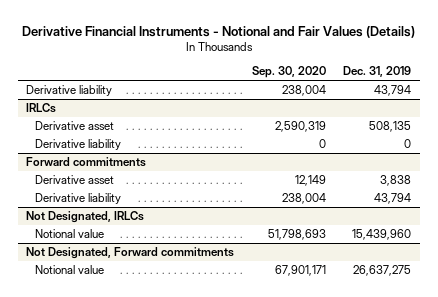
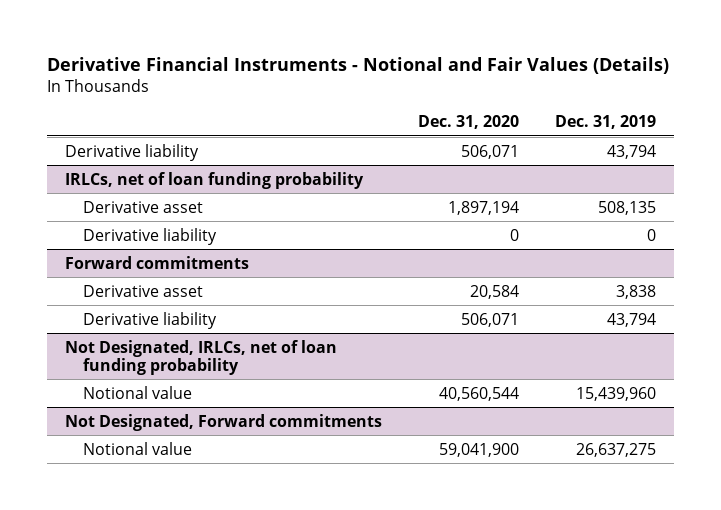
[251,66,326,79] Sep. 30, 2020 -> none
none -> [417,115,519,130] Dec. 31, 2020
[26,102,57,113] IRLCs -> [64,171,364,189] IRLCs, net of loan funding probability
[26,210,145,223] Not Designated, IRLCs -> none
none -> [64,339,337,376] Not Designated, IRLCs, net of loan funding probability

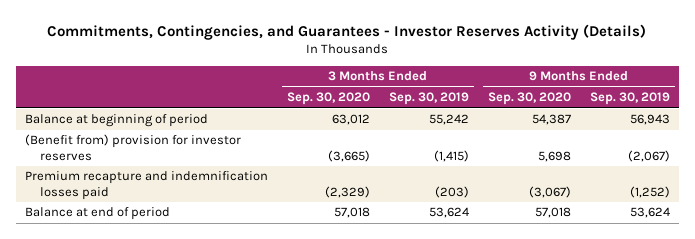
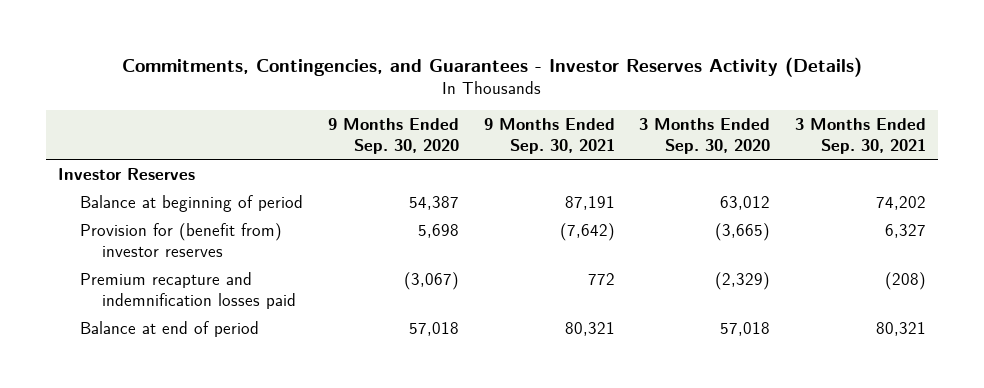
[388,92,469,106] Sep. 30, 2019 -> none
[589,92,670,106] Sep. 30, 2019 -> none
none -> [483,118,615,154] 9 Months Ended Sep. 30, 2021
none -> [795,118,927,154] 3 Months Ended Sep. 30, 2021
none -> [58,167,196,180] Investor Reserves
[25,134,242,161] (Benefit from) provision for investor reserves -> [80,222,283,257] Provision for (benefit from) investor reserves

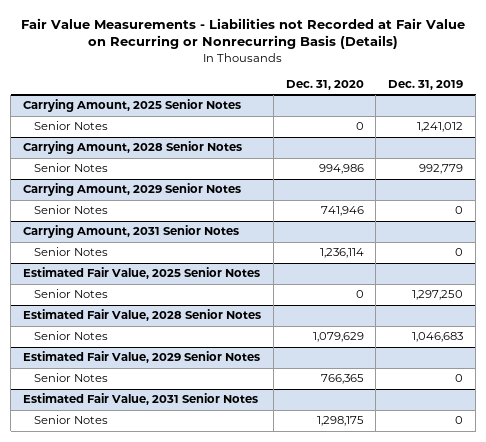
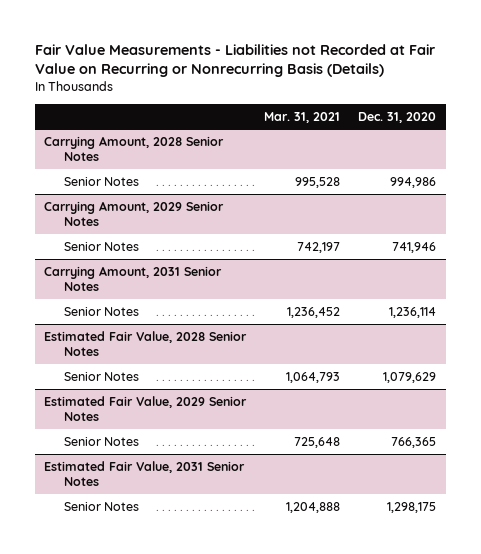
[388,79,464,90] Dec. 31, 2019 -> none
none -> [264,111,341,123] Mar. 31, 2021
[23,99,242,113] Carrying Amount, 2025 Senior Notes -> none
[34,121,109,131] Senior Notes -> none
[23,267,261,280] Estimated Fair Value, 2025 Senior Notes -> none
[34,289,109,299] Senior Notes -> none

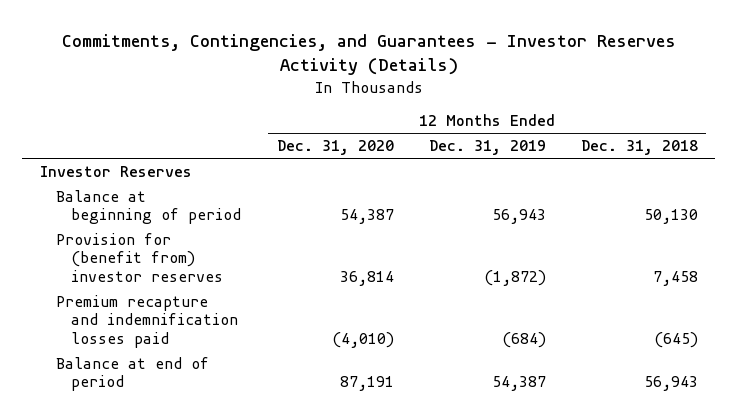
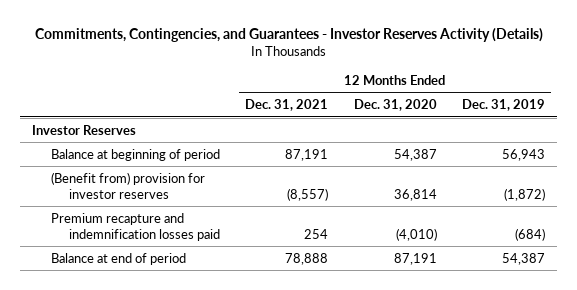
[580,140,698,156] Dec. 31, 2018 -> none
none -> [245,99,329,112] Dec. 31, 2021
[55,232,224,282] Provision for (benefit from) investor reserves -> [50,171,205,199] (Benefit from) provision for investor reserves

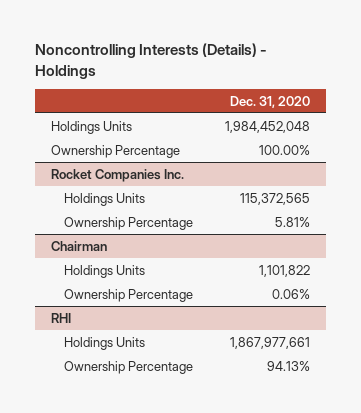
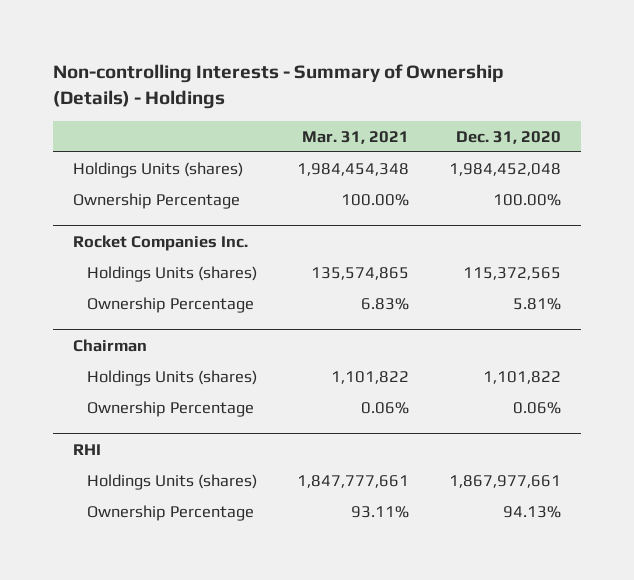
[35,43,268,79] Noncontrolling Interests (Details) - Holdings -> [52,64,504,109] Non-controlling Interests - Summary of Ownership (Details) - Holdings
none -> [301,130,409,144] Mar. 31, 2021
[51,120,133,134] Holdings Units -> [72,162,243,179] Holdings Units (shares)
[63,192,145,206] Holdings Units -> [86,266,257,283] Holdings Units (shares)
[63,264,145,278] Holdings Units -> [86,370,257,387] Holdings Units (shares)
[63,336,145,350] Holdings Units -> [86,474,257,491] Holdings Units (shares)

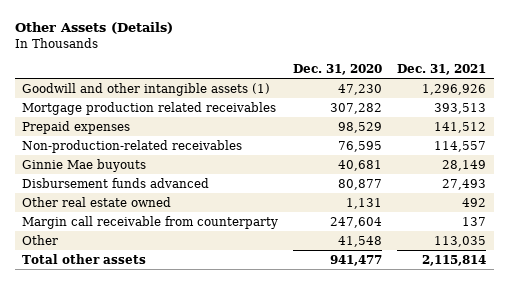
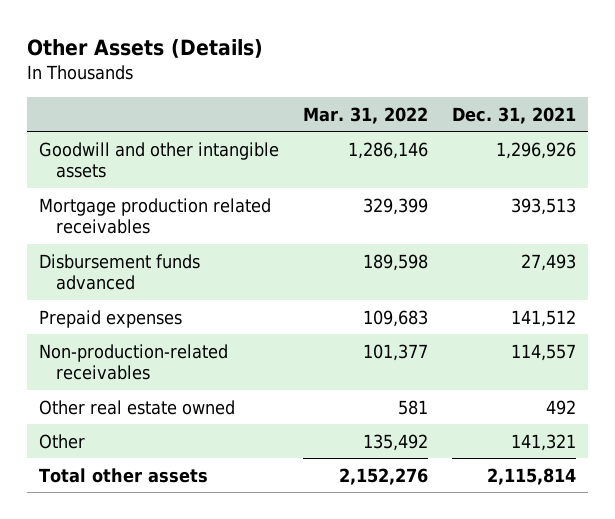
[293,63,383,75] Dec. 31, 2020 -> none
none -> [302,107,428,125] Mar. 31, 2022
[22,82,271,96] Goodwill and other intangible assets (1) -> [38,141,279,179] Goodwill and other intangible assets
[22,177,210,188] Disbursement funds advanced -> [38,253,200,291] Disbursement funds advanced
[22,158,147,172] Ginnie Mae buyouts -> none
[22,215,279,229] Margin call receivable from counterparty -> none
[434,235,487,247] 113,035 -> [510,433,576,451] 141,321

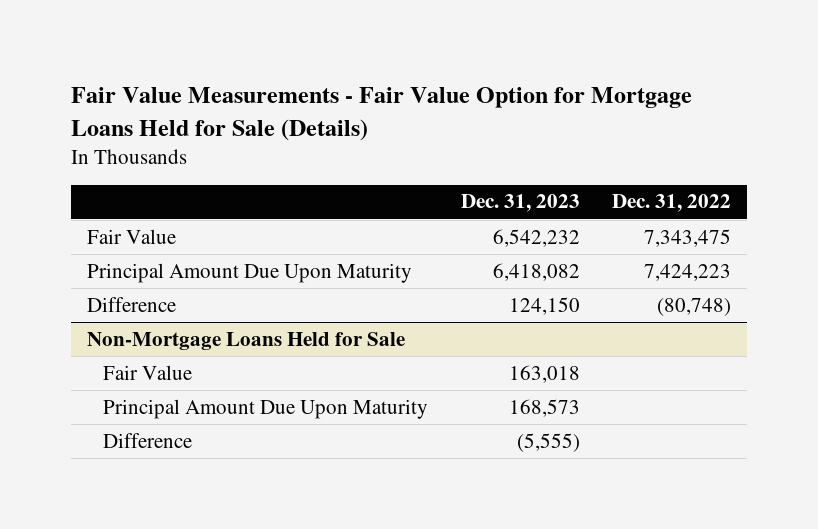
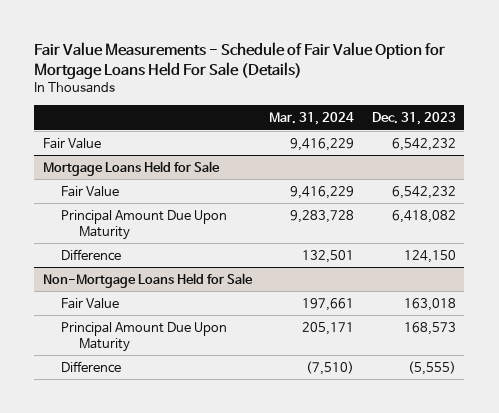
[70,87,692,141] Fair Value Measurements - Fair Value Option for Mortgage Loans Held for Sale (Details) -> [34,41,446,79] Fair Value Measurements - Schedule of Fair Value Option for Mortgage Loans Held For Sale (Details)
[611,194,731,213] Dec. 31, 2022 -> none
none -> [269,112,355,126] Mar. 31, 2024
none -> [42,160,220,176] Mortgage Loans Held for Sale
none -> [60,185,119,197] Fair Value

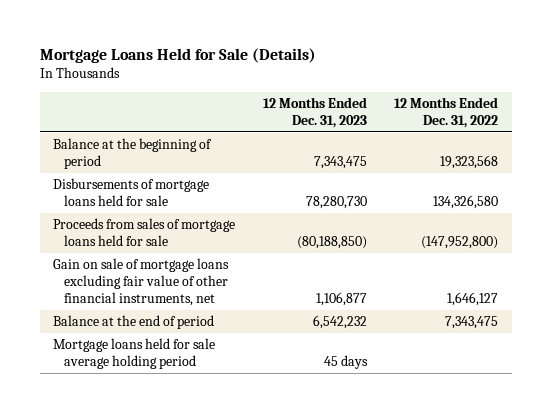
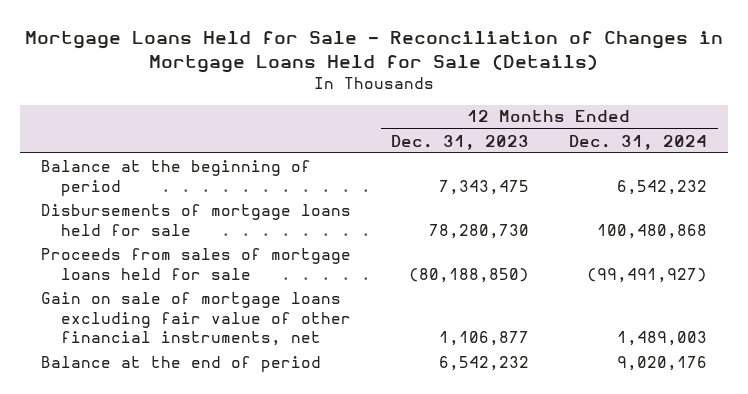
[39,48,316,64] Mortgage Loans Held for Sale (Details) -> [25,31,724,74] Mortgage Loans Held for Sale - Reconciliation of Changes in Mortgage Loans Held for Sale (Details)
[393,96,498,128] 12 Months Ended Dec. 31, 2022 -> none
none -> [569,134,708,150] Dec. 31, 2024
[53,338,216,369] Mortgage loans held for sale average holding period -> none

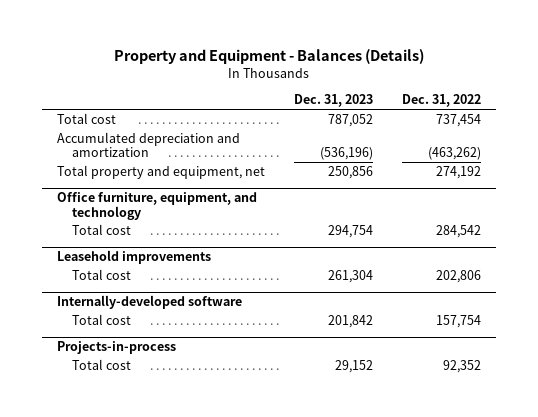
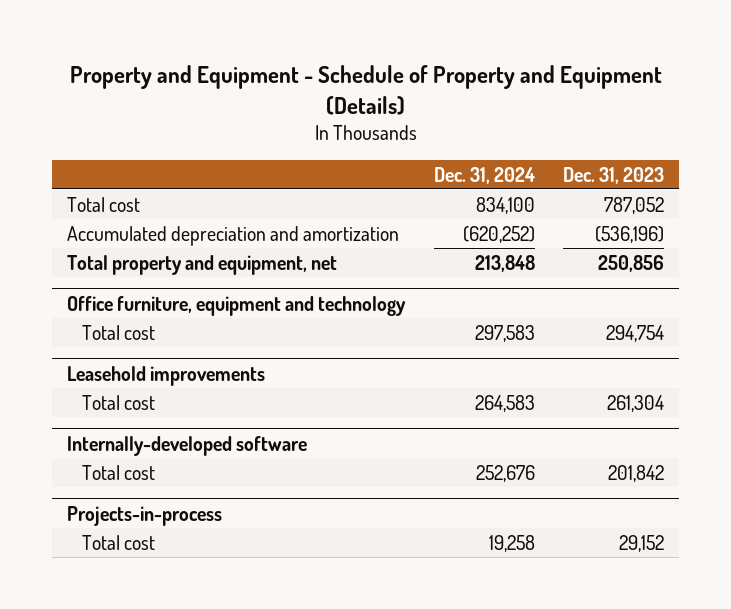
[113,49,424,65] Property and Equipment - Balances (Details) -> [69,65,662,115] Property and Equipment - Schedule of Property and Equipment (Details)
[402,94,482,108] Dec. 31, 2022 -> none
none -> [433,166,535,184] Dec. 31, 2024
[56,192,257,220] Office furniture, equipment, and technology -> [66,295,406,316] Office furniture, equipment and technology

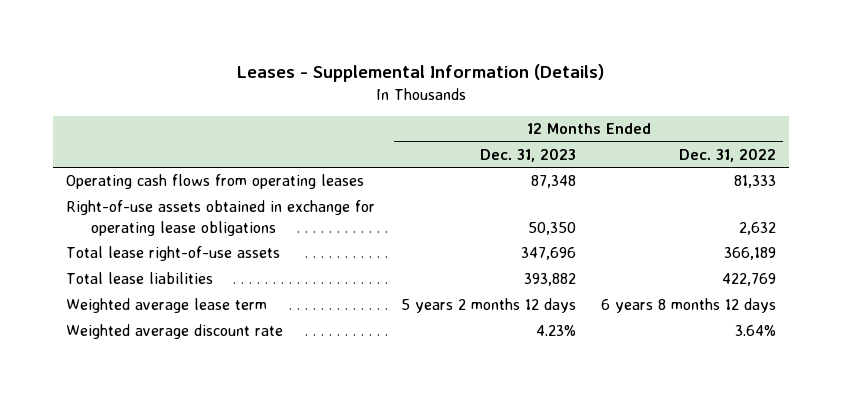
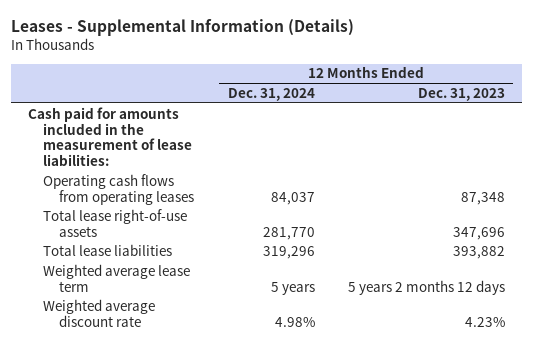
[679,147,777,162] Dec. 31, 2022 -> none
none -> [227,88,315,102] Dec. 31, 2024
none -> [27,106,193,167] Cash paid for amounts included in the measurement of lease liabilities:
[66,200,376,236] Right-of-use assets obtained in exchange for operating lease obligations -> none

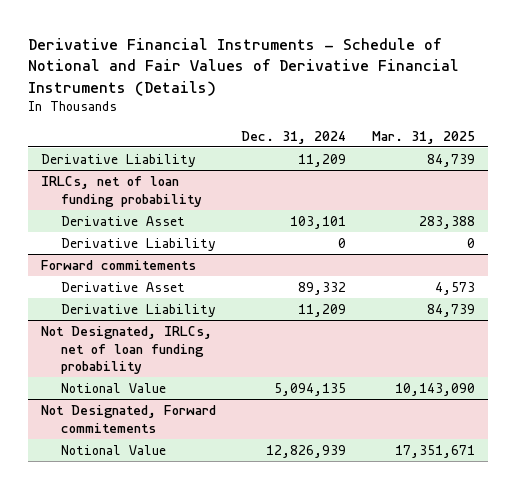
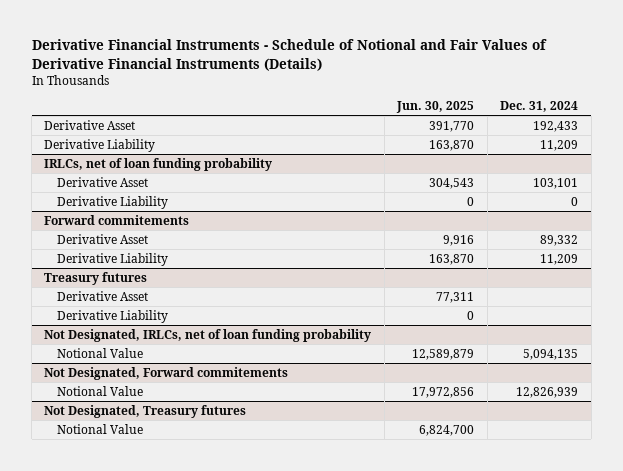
[371,130,475,144] Mar. 31, 2025 -> none
none -> [396,101,475,114] Jun. 30, 2025
none -> [44,119,136,130] Derivative Asset
none -> [44,271,148,285] Treasury futures
none -> [56,290,148,301] Derivative Asset
none -> [56,309,168,323] Derivative Liability
none -> [44,404,247,418] Not Designated, Treasury futures
none -> [56,423,143,434] Notional Value

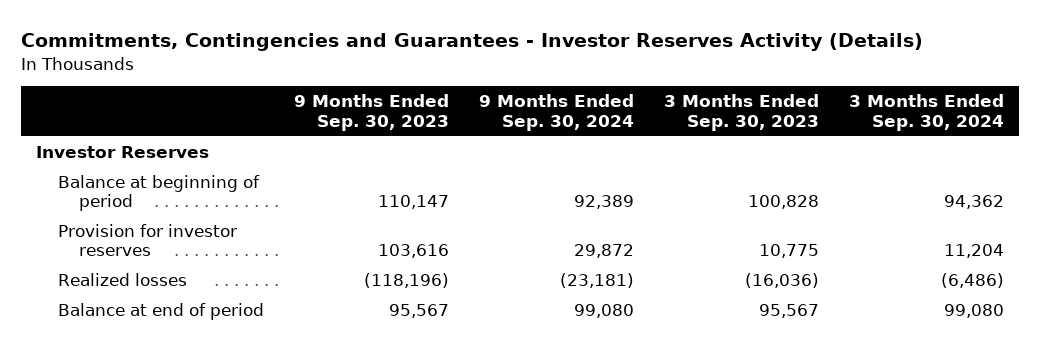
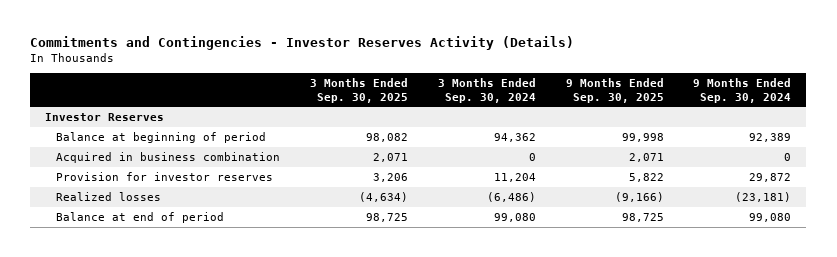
[21,33,924,52] Commitments, Contingencies and Guarantees - Investor Reserves Activity (Details) -> [30,36,575,51] Commitments and Contingencies - Investor Reserves Activity (Details)
[293,94,449,131] 9 Months Ended Sep. 30, 2023 -> none
[664,94,820,131] 3 Months Ended Sep. 30, 2023 -> none
none -> [309,77,408,103] 3 Months Ended Sep. 30, 2025
none -> [565,77,664,103] 9 Months Ended Sep. 30, 2025
none -> [55,151,280,163] Acquired in business combination

